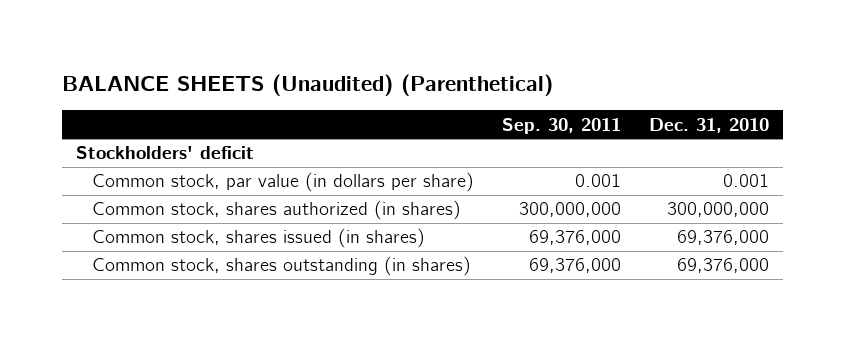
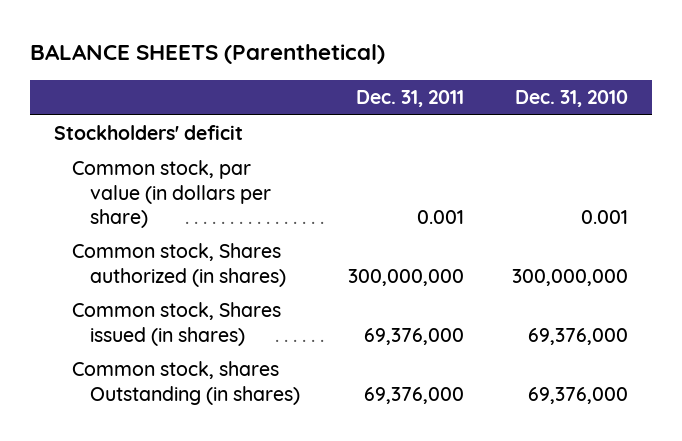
[62,74,554,97] BALANCE SHEETS (Unaudited) (Parenthetical) -> [29,44,385,65] BALANCE SHEETS (Parenthetical)
[501,117,621,134] Sep. 30, 2011 -> none
none -> [356,90,465,108] Dec. 31, 2011
[91,200,461,221] Common stock, shares authorized (in shares) -> [72,243,287,287] Common stock, Shares authorized (in shares)
[91,228,425,249] Common stock, shares issued (in shares) -> [72,302,282,346] Common stock, Shares issued (in shares)
[91,256,471,277] Common stock, shares outstanding (in shares) -> [72,361,301,405] Common stock, shares Outstanding (in shares)

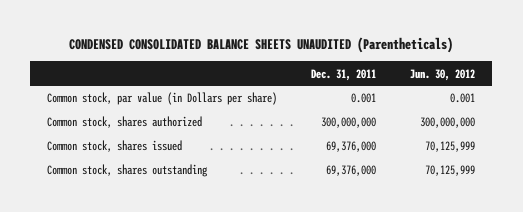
[29,44,385,65] BALANCE SHEETS (Parenthetical) -> [69,37,454,54] CONDENSED CONSOLIDATED BALANCE SHEETS UNAUDITED (Parentheticals)
[515,90,629,108] Dec. 31, 2010 -> none
none -> [410,68,476,81] Jun. 30, 2012
[53,125,243,141] Stockholders' deficit -> none
[72,160,272,228] Common stock, par value (in dollars per share) -> [47,92,278,106] Common stock, par value (in Dollars per share)
[72,243,287,287] Common stock, Shares authorized (in shares) -> [47,116,203,129] Common stock, shares authorized
[72,302,282,346] Common stock, Shares issued (in shares) -> [47,140,183,153] Common stock, shares issued
[72,361,301,405] Common stock, shares Outstanding (in shares) -> [47,164,209,178] Common stock, shares outstanding

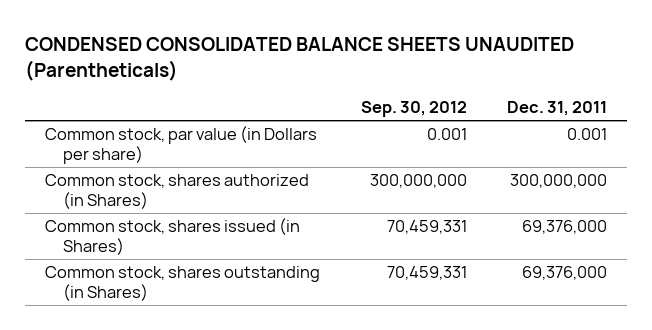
[410,68,476,81] Jun. 30, 2012 -> none
none -> [360,101,467,118] Sep. 30, 2012
[47,116,203,129] Common stock, shares authorized -> [45,174,310,210] Common stock, shares authorized (in Shares)
[47,140,183,153] Common stock, shares issued -> [45,218,301,256] Common stock, shares issued (in Shares)
[47,164,209,178] Common stock, shares outstanding -> [45,266,321,302] Common stock, shares outstanding (in Shares)

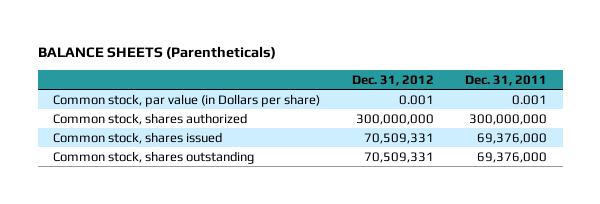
[25,37,575,82] CONDENSED CONSOLIDATED BALANCE SHEETS UNAUDITED (Parentheticals) -> [37,46,276,60] BALANCE SHEETS (Parentheticals)
[360,101,467,118] Sep. 30, 2012 -> none
none -> [351,74,434,86] Dec. 31, 2012
[45,174,310,210] Common stock, shares authorized (in Shares) -> [53,112,248,125] Common stock, shares authorized
[45,218,301,256] Common stock, shares issued (in Shares) -> [53,131,223,144] Common stock, shares issued
[45,266,321,302] Common stock, shares outstanding (in Shares) -> [53,150,255,164] Common stock, shares outstanding

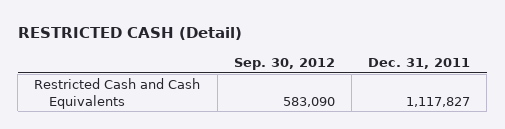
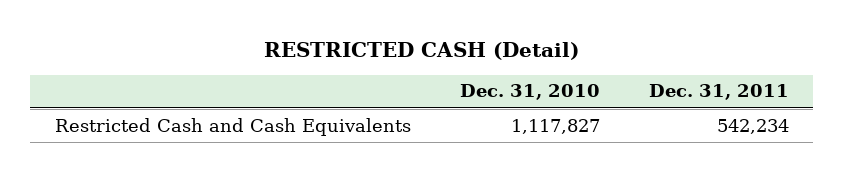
[233,57,335,70] Sep. 30, 2012 -> none
none -> [459,84,600,101] Dec. 31, 2010
[406,96,471,107] 1,117,827 -> [716,118,789,134] 542,234

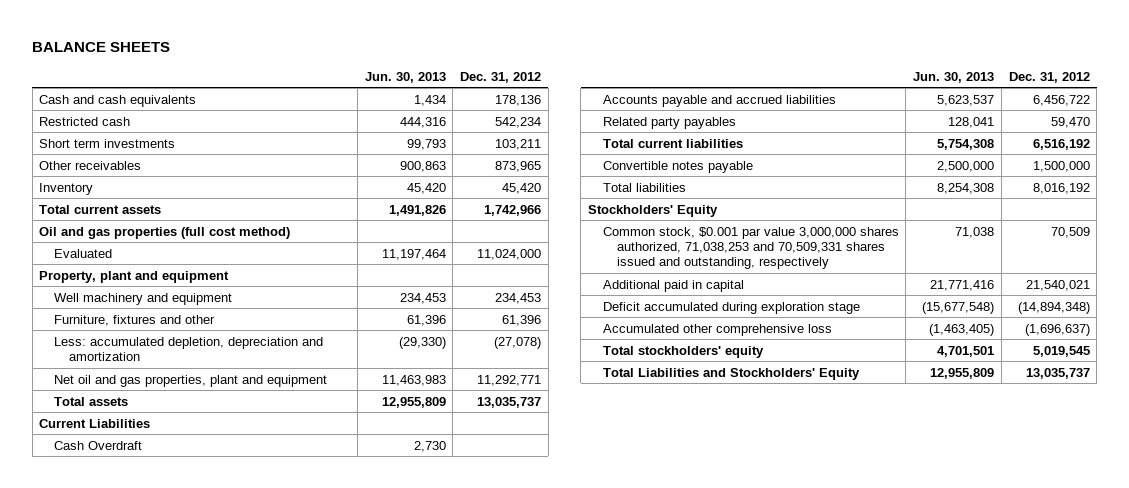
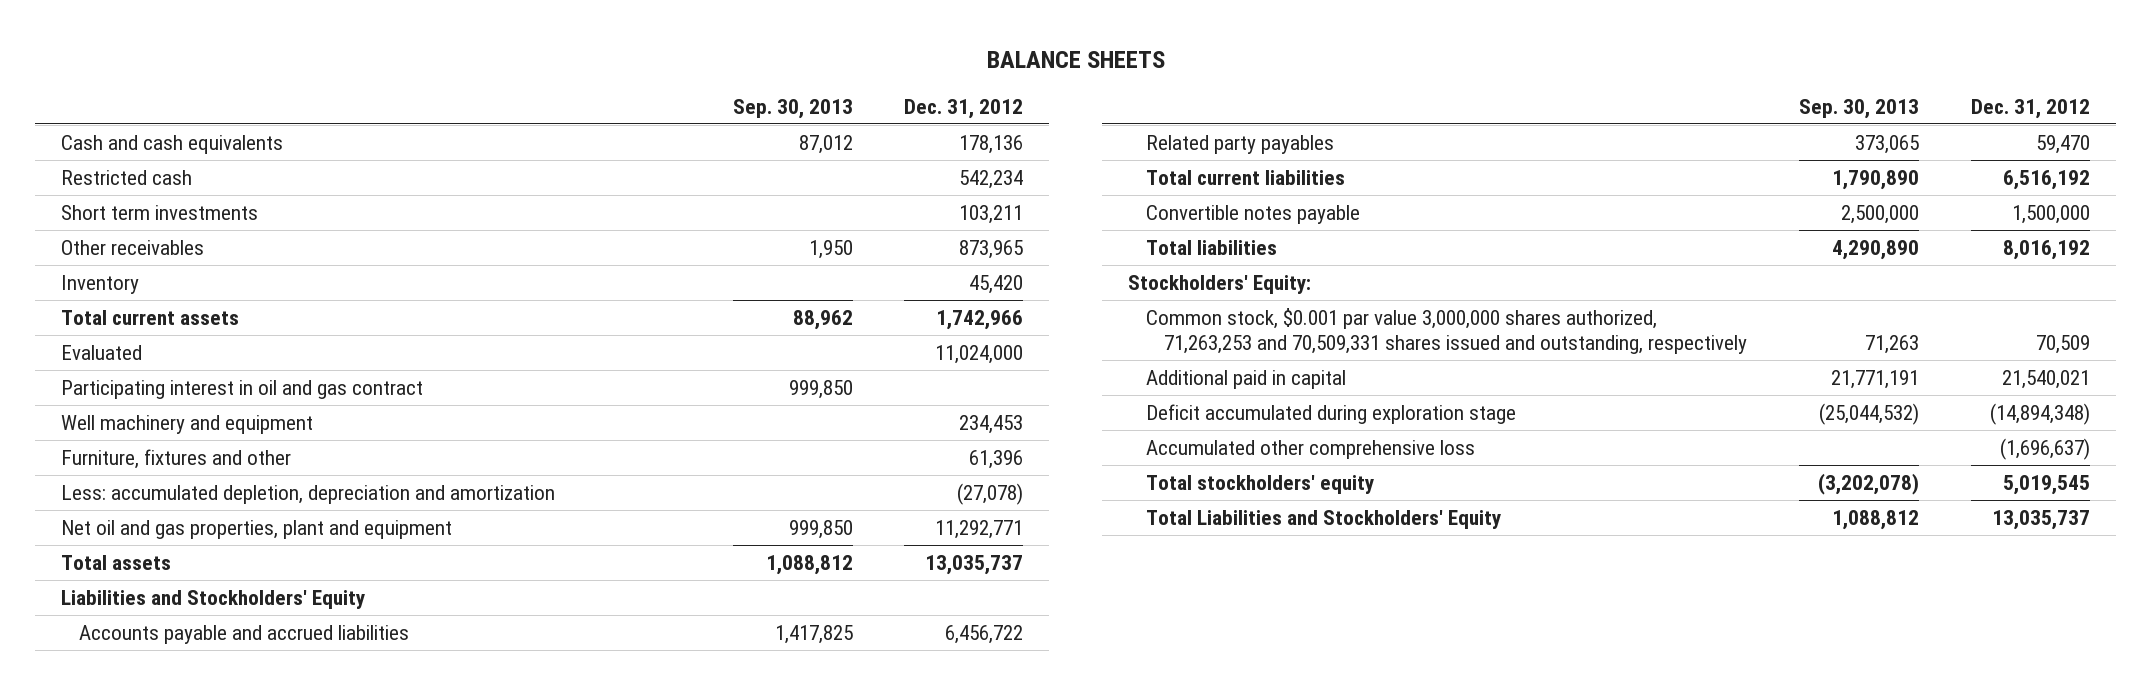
[364,71,446,83] Jun. 30, 2013 -> none
none -> [732,99,853,120] Sep. 30, 2013
[39,226,291,239] Oil and gas properties (full cost method) -> none
[39,270,230,283] Property, plant and equipment -> none
none -> [61,379,424,399] Participating interest in oil and gas contract
[39,418,151,428] Current Liabilities -> none
[54,440,143,450] Cash Overdraft -> none
none -> [61,589,366,609] Liabilities and Stockholders' Equity
[587,204,718,217] Stockholders' Equity -> [1128,274,1312,294] Stockholders' Equity:
[602,226,899,270] Common stock, $0.001 par value 3,000,000 shares authorized, 71,038,253 and 70,509,331 shares issued and outstanding, respectively -> [1146,307,1748,355] Common stock, $0.001 par value 3,000,000 shares authorized, 71,263,253 and 70,509,331 shares issued and outstanding, respectively

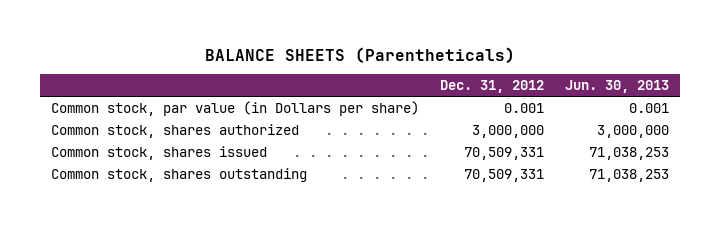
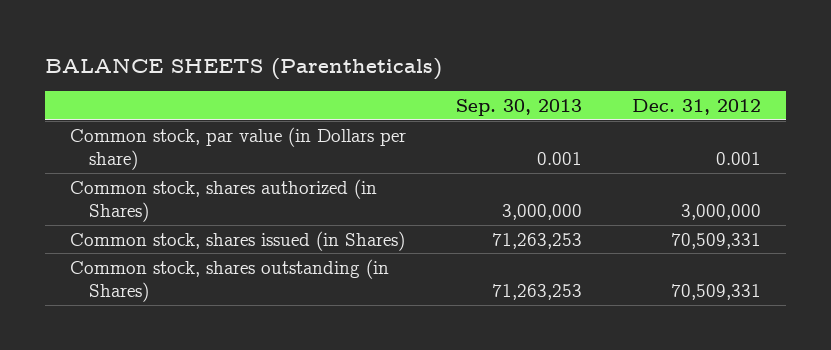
[565,79,670,93] Jun. 30, 2013 -> none
none -> [455,98,582,116] Sep. 30, 2013
[50,123,299,138] Common stock, shares authorized -> [69,178,377,222] Common stock, shares authorized (in Shares)
[50,145,267,160] Common stock, shares issued -> [69,230,405,251] Common stock, shares issued (in Shares)
[50,167,307,182] Common stock, shares outstanding -> [69,258,389,302] Common stock, shares outstanding (in Shares)

